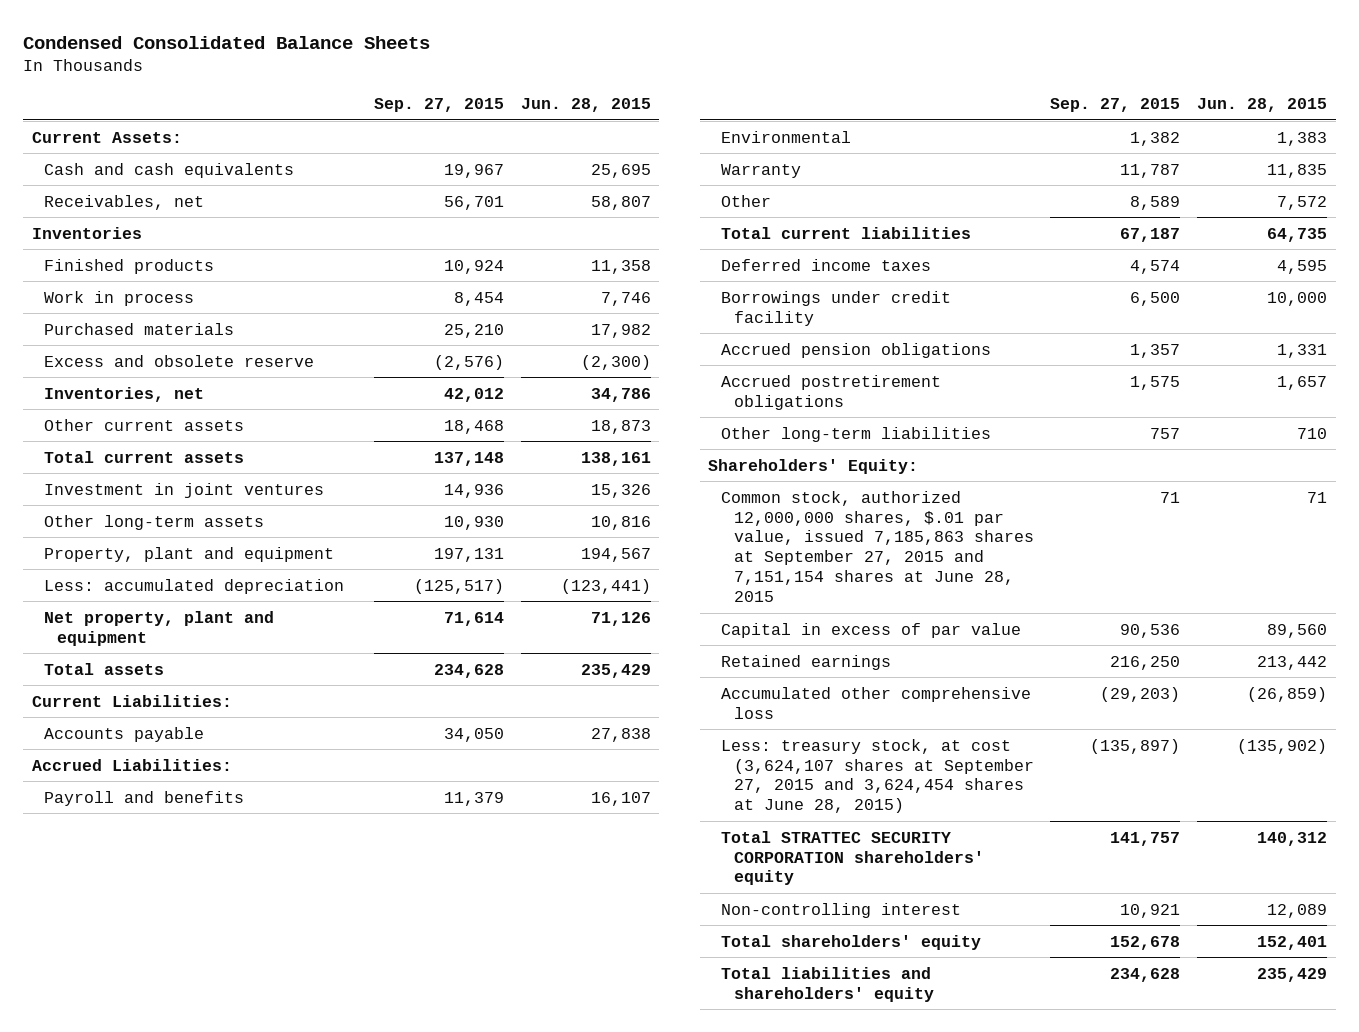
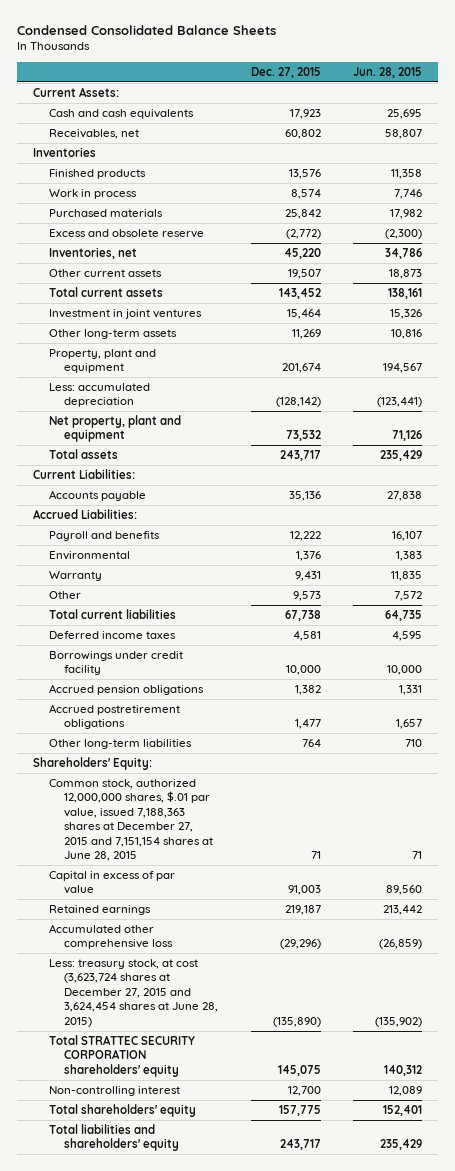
[373,97,504,112] Sep. 27, 2015 -> none
none -> [250,66,321,78] Dec. 27, 2015
[721,490,1034,603] Common stock, authorized 12,000,000 shares, $.01 par value, issued 7,185,863 shares at September 27, 2015 and 7,151,154 shares at June 28, 2015 -> [48,779,214,862] Common stock, authorized 12,000,000 shares, $.01 par value, issued 7,188,363 shares at December 27, 2015 and 7,151,154 shares at June 28, 2015
[721,738,1034,814] Less: treasury stock, at cost (3,624,107 shares at September 27, 2015 and 3,624,454 shares at June 28, 2015) -> [48,959,219,1027] Less: treasury stock, at cost (3,623,724 shares at December 27, 2015 and 3,624,454 shares at June 28, 2015)

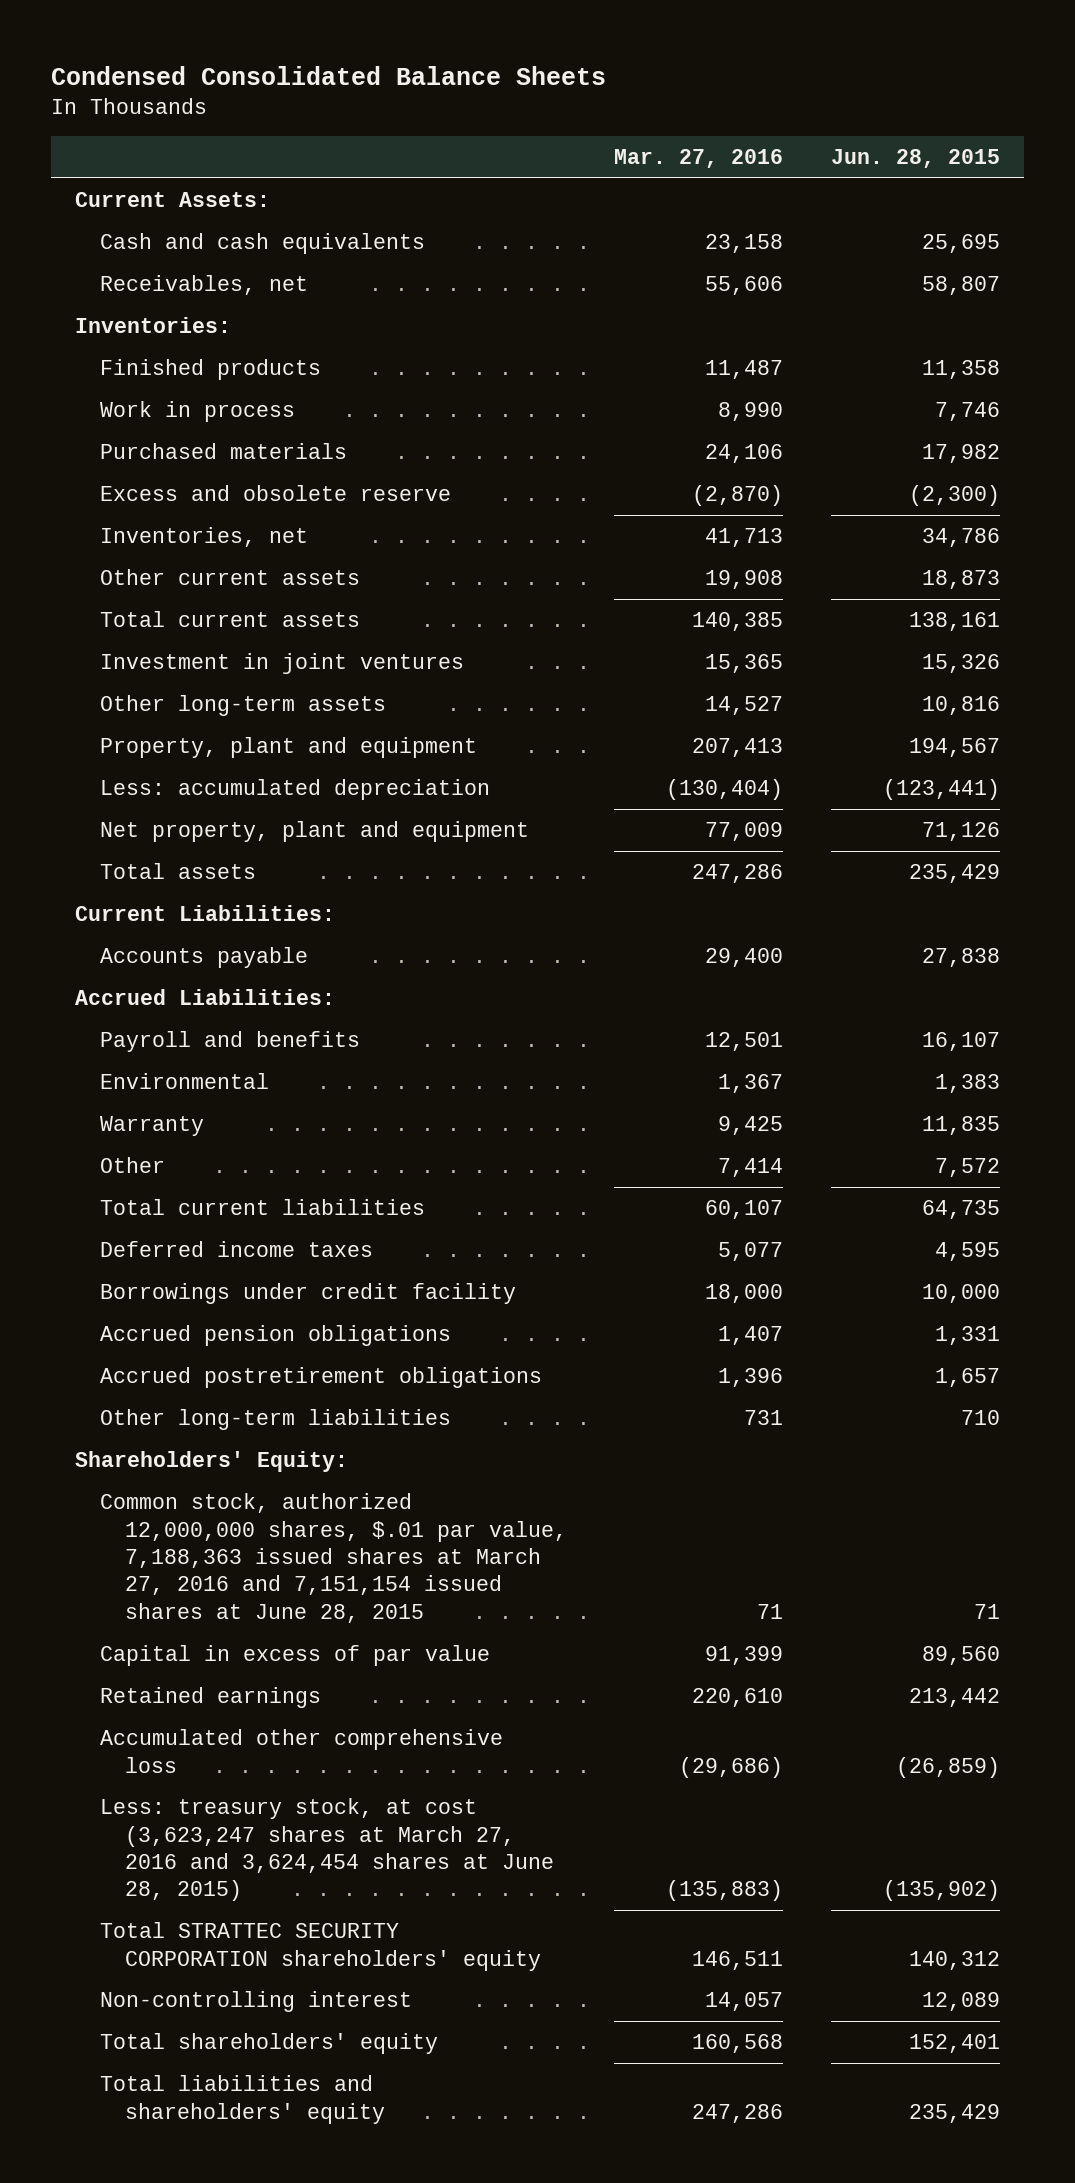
[250,66,321,78] Dec. 27, 2015 -> none
none -> [614,149,784,169] Mar. 27, 2016
[32,147,96,158] Inventories -> [75,317,232,334] Inventories:
[48,779,214,862] Common stock, authorized 12,000,000 shares, $.01 par value, issued 7,188,363 shares at December 27, 2015 and 7,151,154 shares at June 28, 2015 -> [99,1493,567,1623] Common stock, authorized 12,000,000 shares, $.01 par value, 7,188,363 issued shares at March 27, 2016 and 7,151,154 issued shares at June 28, 2015
[48,959,219,1027] Less: treasury stock, at cost (3,623,724 shares at December 27, 2015 and 3,624,454 shares at June 28, 2015) -> [99,1798,554,1902] Less: treasury stock, at cost (3,623,247 shares at March 27, 2016 and 3,624,454 shares at June 28, 2015)

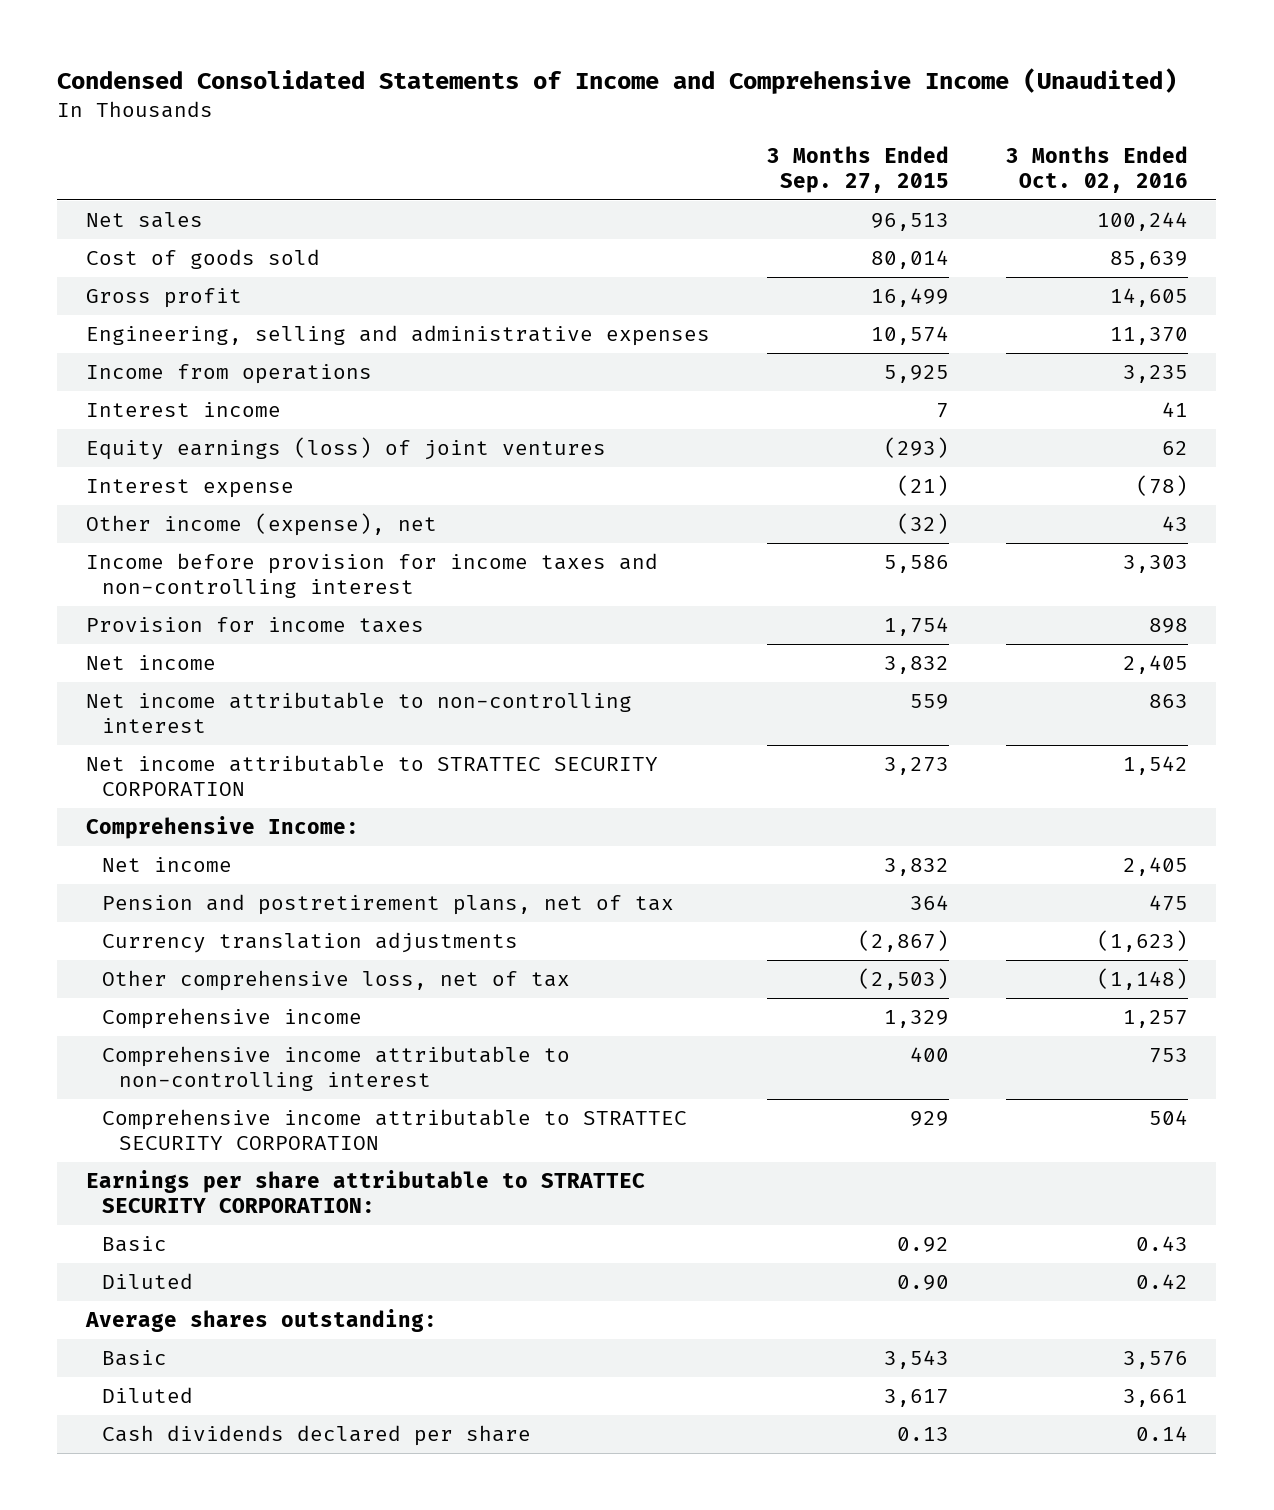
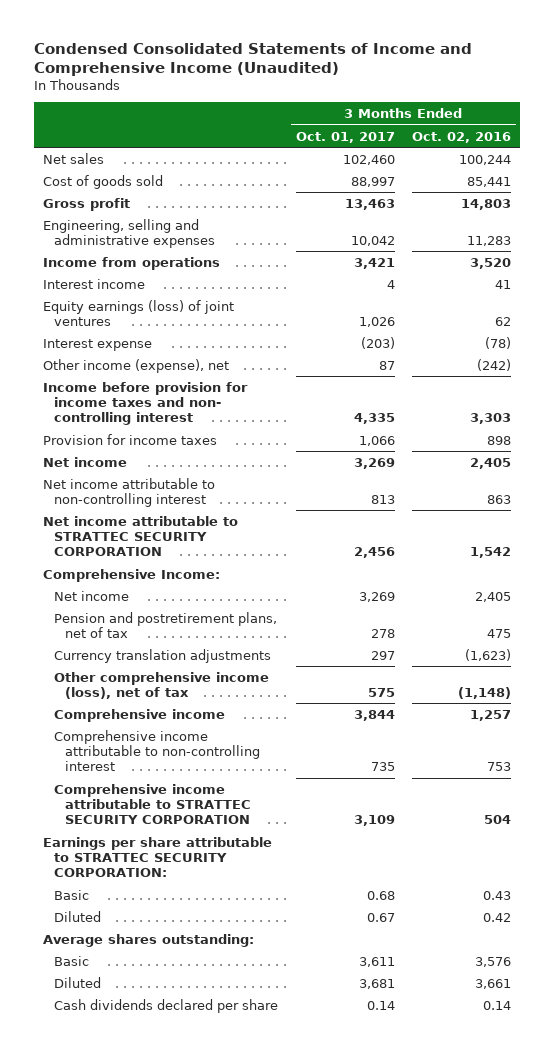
[766,145,949,194] 3 Months Ended Sep. 27, 2015 -> none
none -> [295,131,395,143] Oct. 01, 2017
[1109,250,1188,269] 85,639 -> [467,176,512,187] 85,441
[1109,287,1188,307] 14,605 -> [461,198,512,210] 14,803
[1109,326,1188,345] 11,370 -> [467,235,512,246] 11,283
[1122,364,1188,383] 3,235 -> [470,257,512,269] 3,520
[1161,515,1188,531] 43 -> [477,358,512,371] (242)
[85,552,658,599] Income before provision for income taxes and non-controlling interest -> [43,381,249,425] Income before provision for income taxes and non- controlling interest
[102,969,571,991] Other comprehensive loss, net of tax -> [54,671,270,699] Other comprehensive income (loss), net of tax

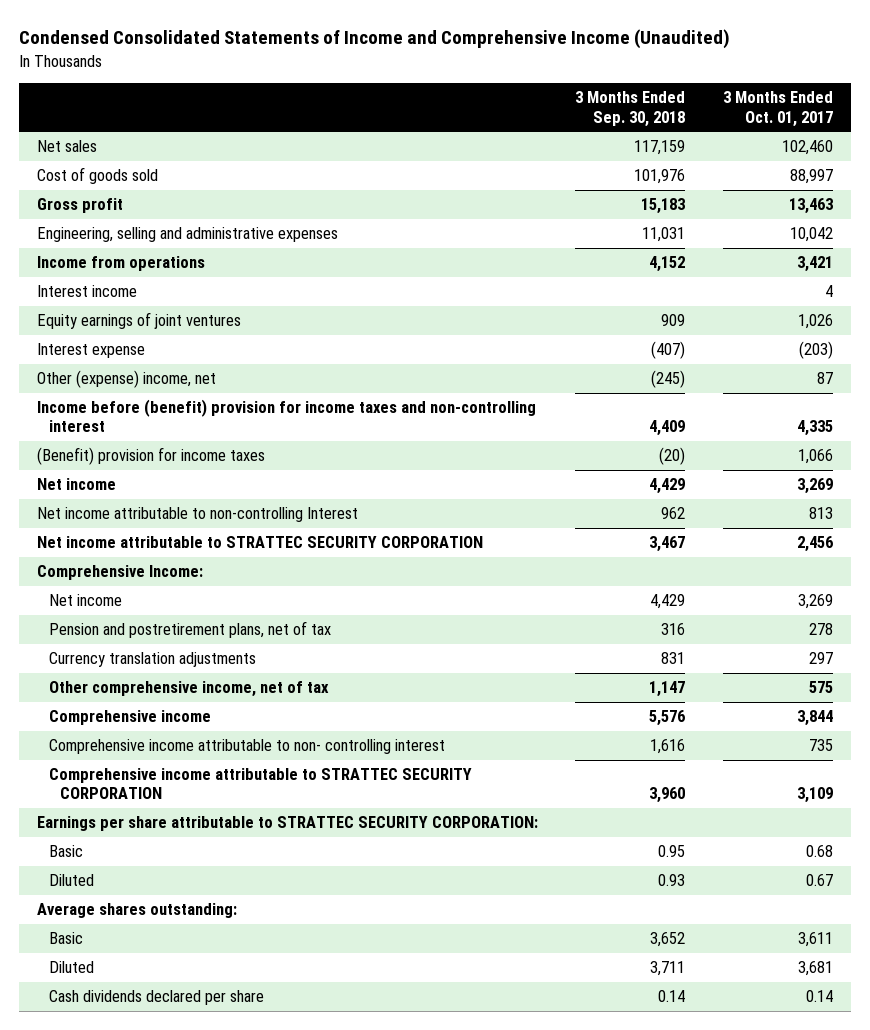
[412,131,512,143] Oct. 02, 2016 -> none
none -> [575,91,686,127] 3 Months Ended Sep. 30, 2018
[43,299,235,326] Equity earnings (loss) of joint ventures -> [37,312,242,330] Equity earnings of joint ventures
[43,358,230,373] Other income (expense), net -> [37,370,217,389] Other (expense) income, net
[43,381,249,425] Income before provision for income taxes and non- controlling interest -> [37,399,537,433] Income before (benefit) provision for income taxes and non-controlling interest
[43,433,218,445] Provision for income taxes -> [37,447,266,466] (Benefit) provision for income taxes
[43,477,216,507] Net income attributable to non-controlling interest -> [37,507,359,523] Net income attributable to non-controlling Interest
[54,671,270,699] Other comprehensive income (loss), net of tax -> [48,681,329,698] Other comprehensive income, net of tax
[54,729,261,771] Comprehensive income attributable to non-controlling interest -> [48,739,445,755] Comprehensive income attributable to non- controlling interest

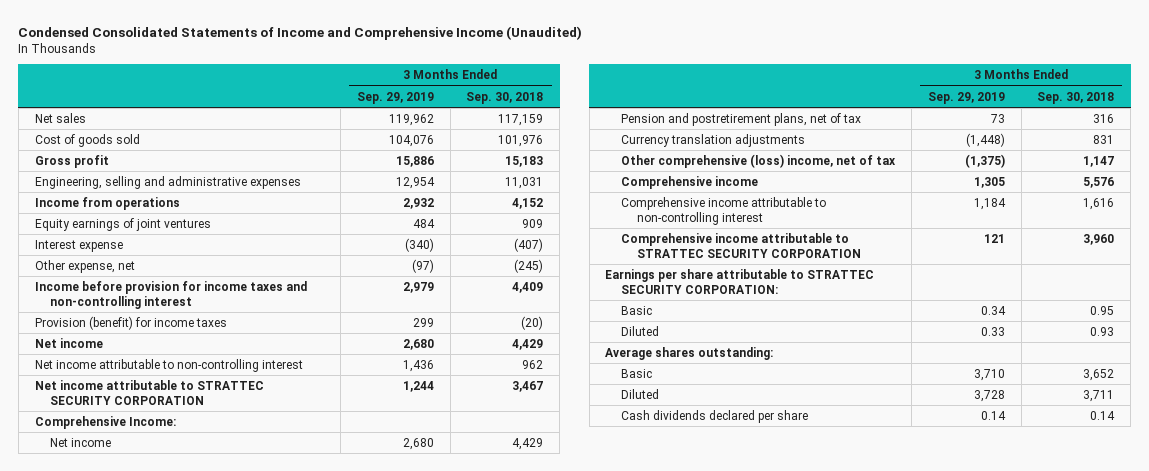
[722,91,833,127] 3 Months Ended Oct. 01, 2017 -> none
none -> [356,91,434,104] Sep. 29, 2019
[37,285,138,298] Interest income -> none
[37,370,217,389] Other (expense) income, net -> [34,259,135,273] Other expense, net
[37,399,537,433] Income before (benefit) provision for income taxes and non-controlling interest -> [34,280,307,309] Income before provision for income taxes and non-controlling interest
[37,447,266,466] (Benefit) provision for income taxes -> [34,315,227,330] Provision (benefit) for income taxes
[37,507,359,523] Net income attributable to non-controlling Interest -> [34,358,303,372] Net income attributable to non-controlling interest
[48,681,329,698] Other comprehensive income, net of tax -> [621,153,897,168] Other comprehensive (loss) income, net of tax
[48,739,445,755] Comprehensive income attributable to non- controlling interest -> [621,196,827,225] Comprehensive income attributable to non-controlling interest

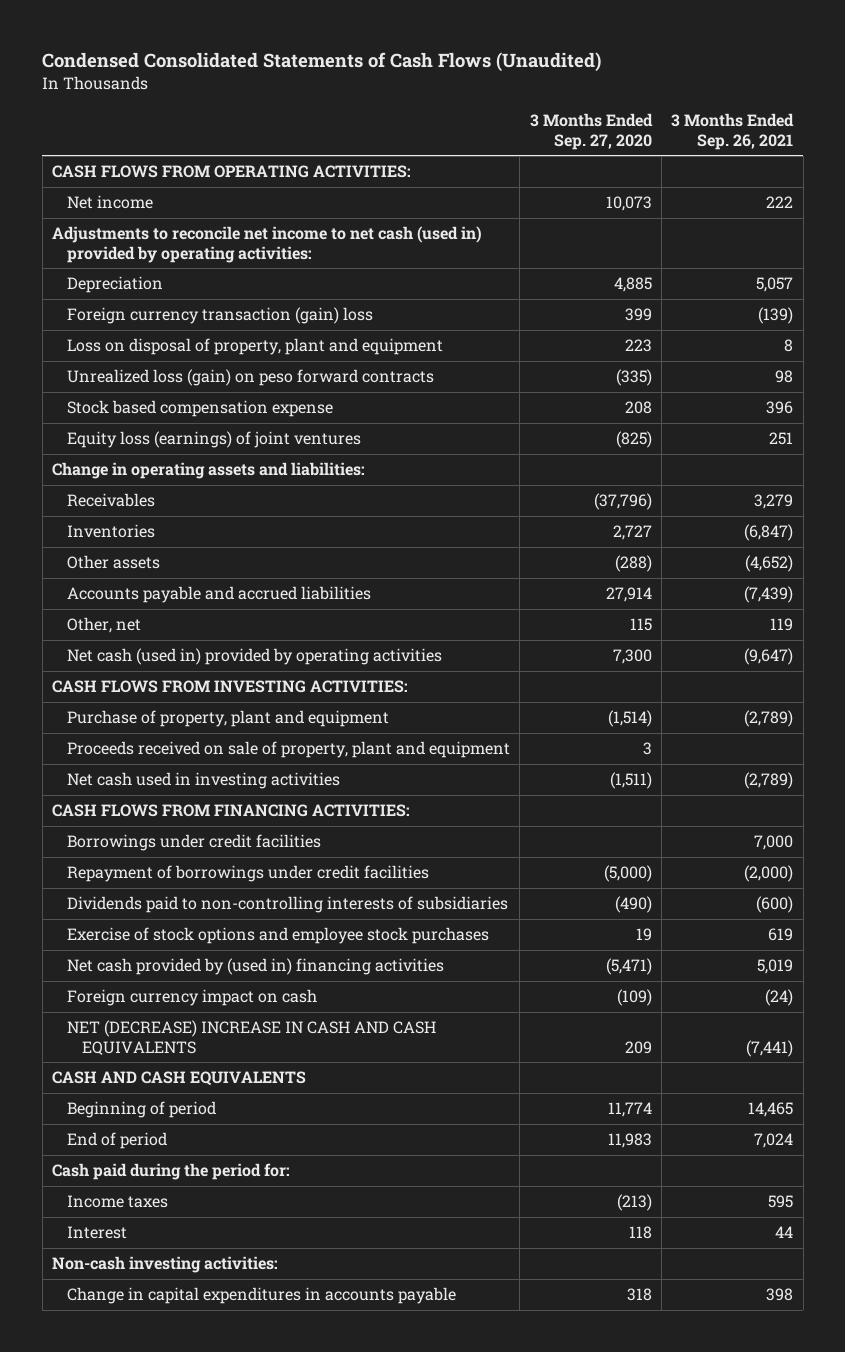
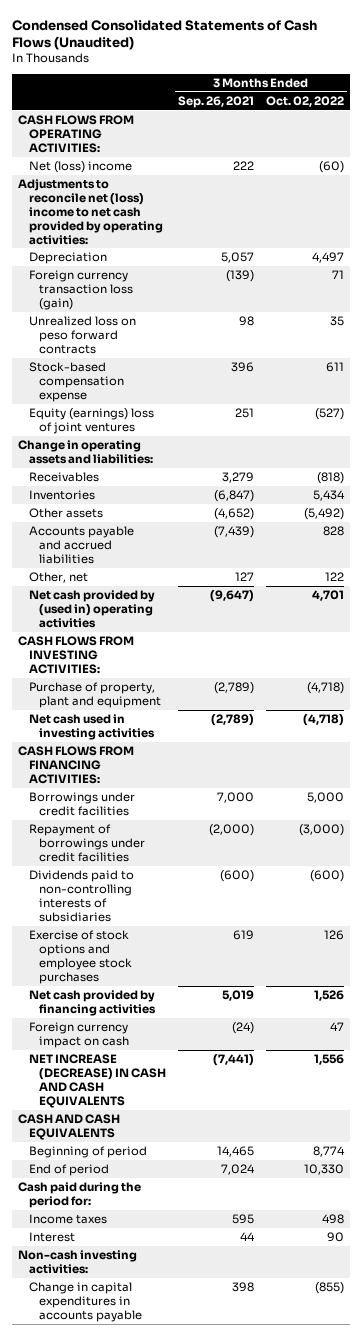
[529,112,653,150] 3 Months Ended Sep. 27, 2020 -> none
none -> [266,95,345,107] Oct. 02, 2022
[67,195,154,210] Net income -> [28,161,132,174] Net (loss) income
[52,226,483,263] Adjustments to reconcile net income to net cash (used in) provided by operating activities: -> [18,179,163,245] Adjustments to reconcile net (loss) income to net cash provided by operating activities:
[67,338,444,356] Loss on disposal of property, plant and equipment -> none
[67,307,374,325] Foreign currency transaction (gain) loss -> [28,270,134,310] Foreign currency transaction loss (gain)
[67,369,435,387] Unrealized loss (gain) on peso forward contracts -> [28,316,136,354] Unrealized loss on peso forward contracts
[67,400,334,418] Stock based compensation expense -> [28,362,125,402] Stock-based compensation expense
[67,431,362,449] Equity loss (earnings) of joint ventures -> [28,408,154,434] Equity (earnings) loss of joint ventures
[770,618,794,632] 119 -> [235,572,255,582] 127
[67,648,443,666] Net cash (used in) provided by operating activities -> [28,590,155,628] Net cash provided by (used in) operating activities
[67,741,511,759] Proceeds received on sale of property, plant and equipment -> none
[67,958,445,976] Net cash provided by (used in) financing activities -> [28,990,157,1016] Net cash provided by financing activities
[67,1020,437,1055] NET (DECREASE) INCREASE IN CASH AND CASH EQUIVALENTS -> [28,1054,167,1108] NET INCREASE (DECREASE) IN CASH AND CASH EQUIVALENTS

